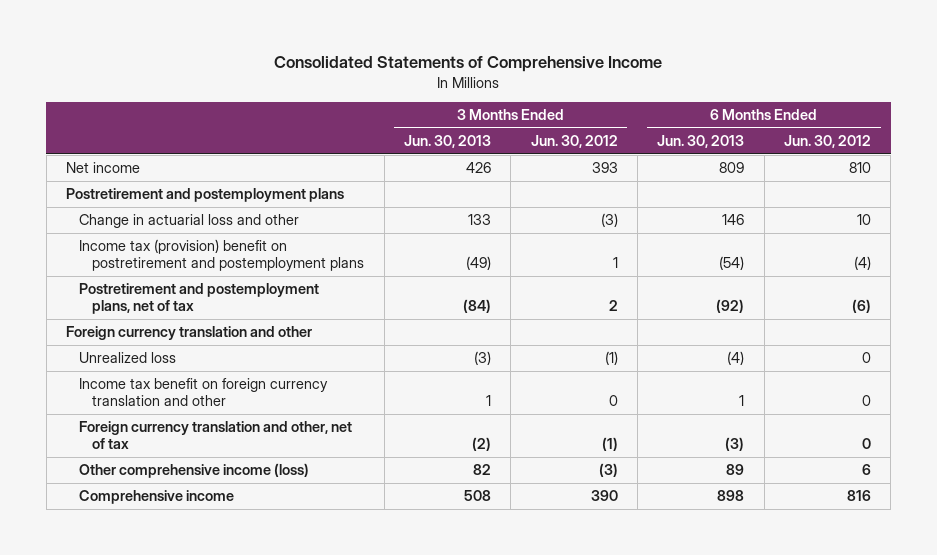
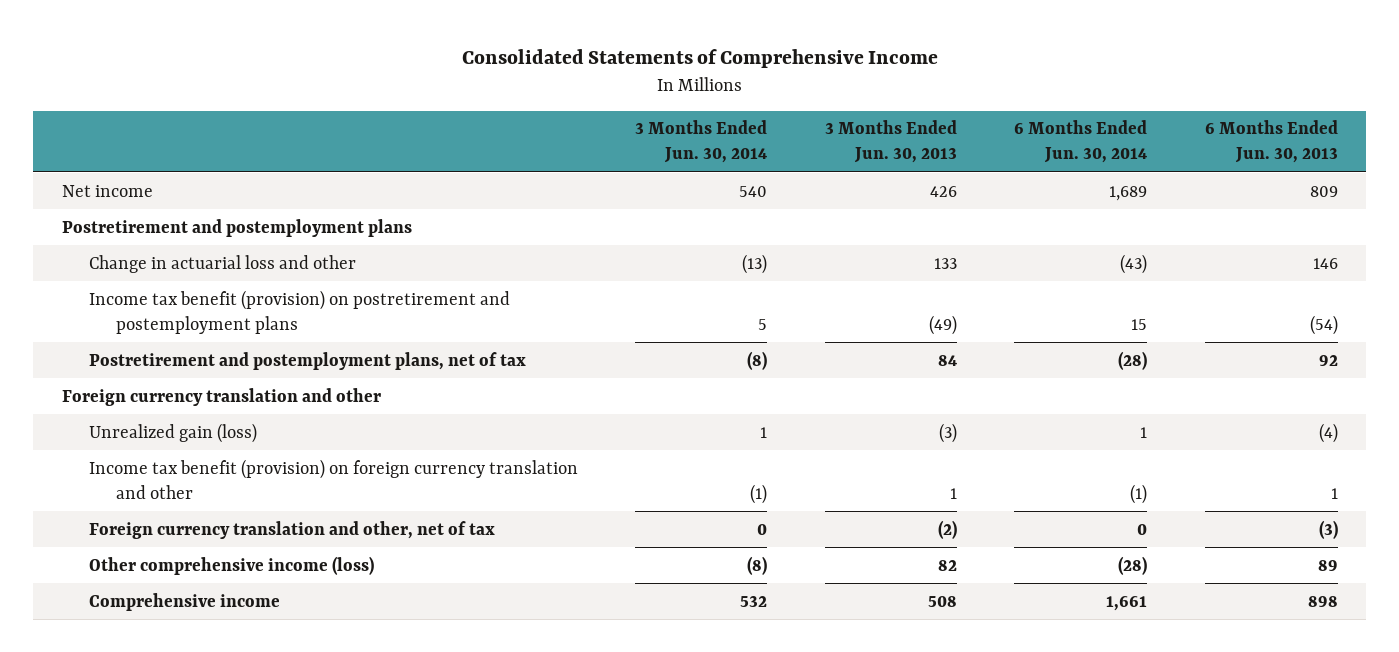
[530,135,618,149] Jun. 30, 2012 -> none
[783,135,871,149] Jun. 30, 2012 -> none
none -> [635,120,768,164] 3 Months Ended Jun. 30, 2014
none -> [1014,120,1148,164] 6 Months Ended Jun. 30, 2014
[79,239,365,272] Income tax (provision) benefit on postretirement and postemployment plans -> [88,289,510,334] Income tax benefit (provision) on postretirement and postemployment plans
[462,299,491,314] (84) -> [937,354,957,366] 84
[716,299,745,314] (92) -> [1318,354,1338,366] 92
[79,352,177,364] Unrealized loss -> [88,422,257,443] Unrealized gain (loss)
[79,378,329,407] Income tax benefit on foreign currency translation and other -> [88,458,578,499] Income tax benefit (provision) on foreign currency translation and other

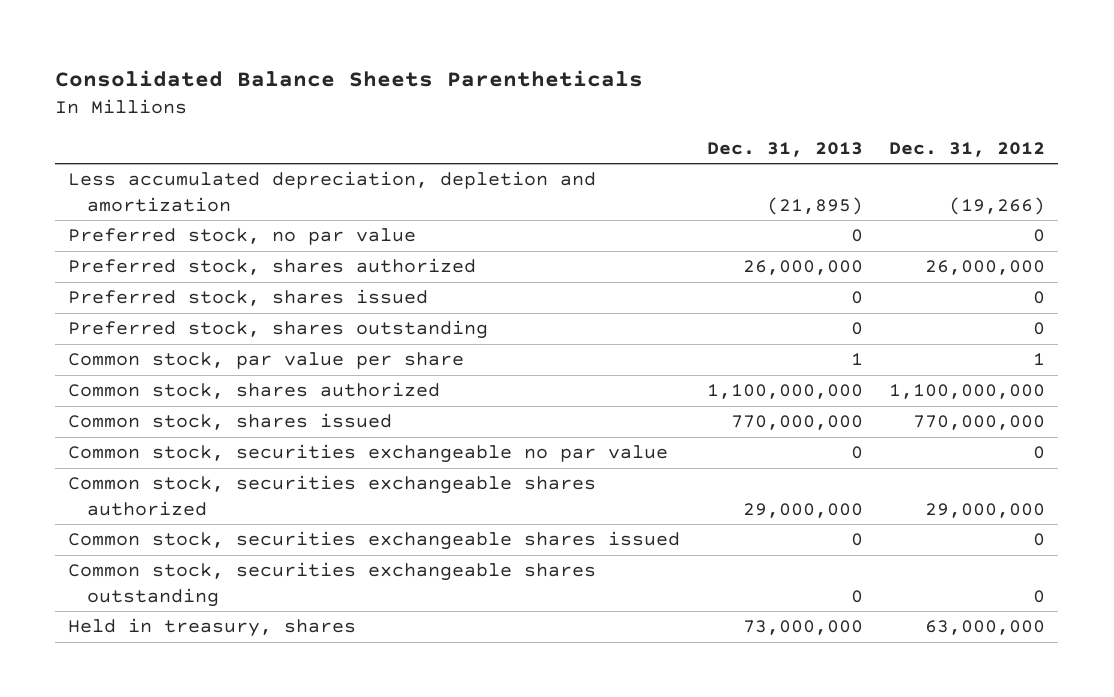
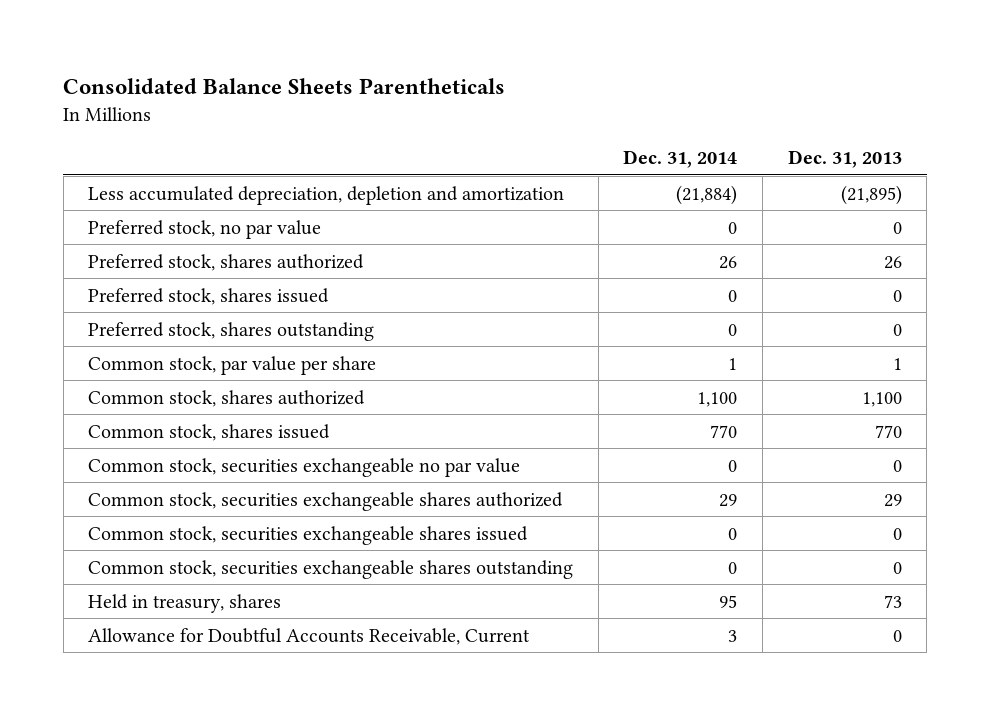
[889,141,1046,157] Dec. 31, 2012 -> none
none -> [623,149,738,168] Dec. 31, 2014
[742,260,863,276] 26,000,000 -> [883,255,902,269] 26
[706,384,863,400] 1,100,000,000 -> [861,391,902,407] 1,100
[730,415,863,431] 770,000,000 -> [874,424,902,438] 770
[742,502,863,518] 29,000,000 -> [883,493,902,507] 29
[742,620,863,636] 73,000,000 -> [883,594,902,608] 73
none -> [88,627,531,645] Allowance for Doubtful Accounts Receivable, Current

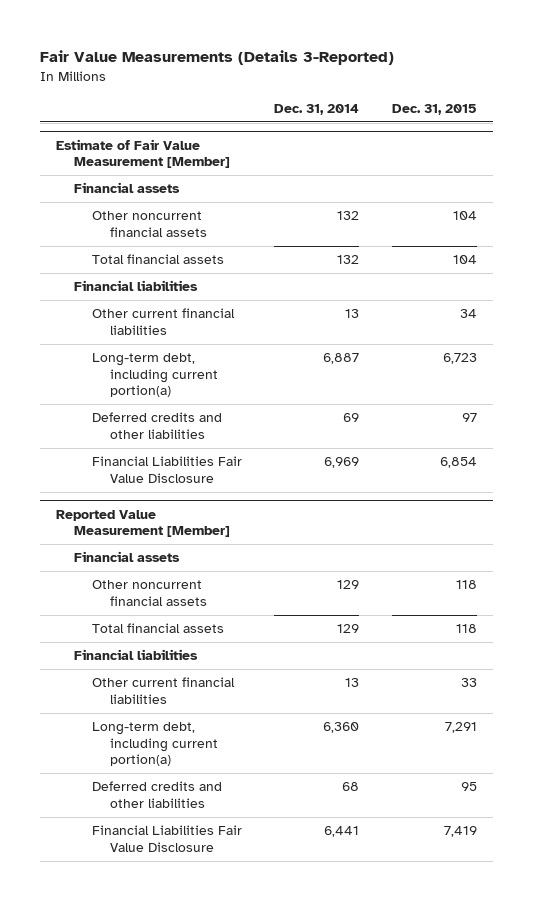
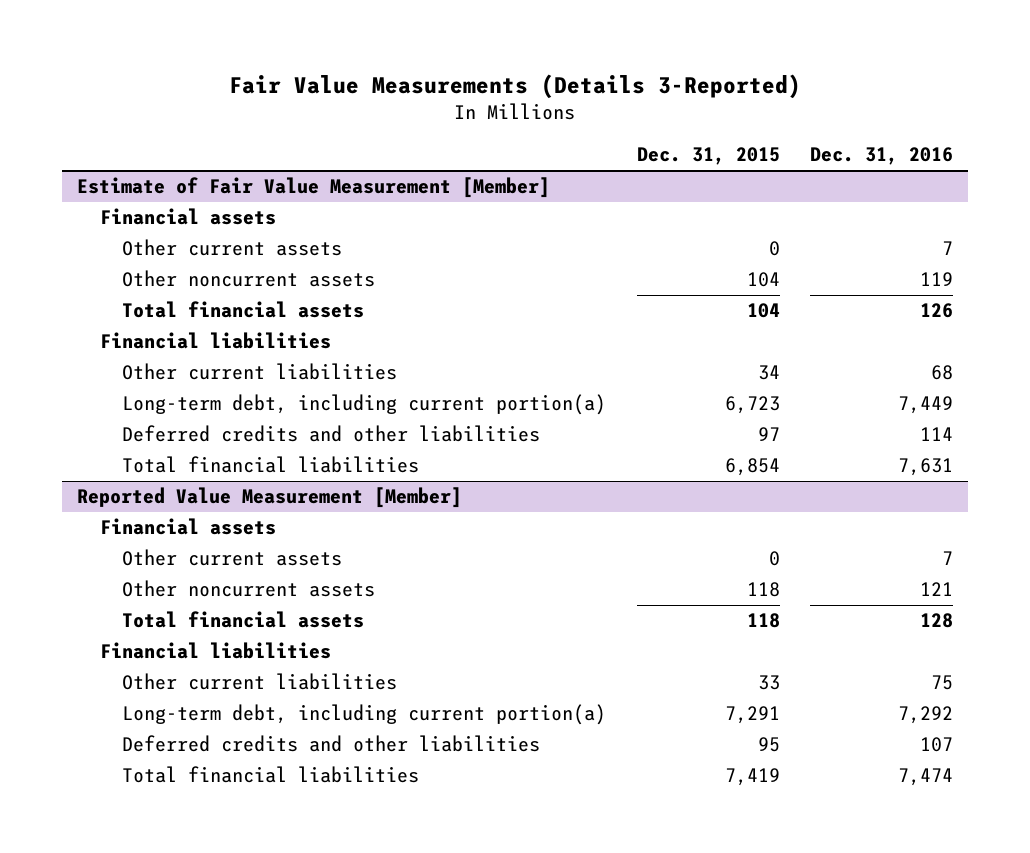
[274,104,360,116] Dec. 31, 2014 -> none
none -> [809,147,953,166] Dec. 31, 2016
none -> [122,239,343,257] Other current assets
[92,211,208,237] Other noncurrent financial assets -> [122,270,376,288] Other noncurrent assets
[92,308,236,335] Other current financial liabilities -> [122,363,398,381] Other current liabilities
[92,456,243,483] Financial Liabilities Fair Value Disclosure -> [122,456,420,474] Total financial liabilities
none -> [122,549,343,567] Other current assets
[92,580,208,606] Other noncurrent financial assets -> [122,580,376,598] Other noncurrent assets
[92,677,236,704] Other current financial liabilities -> [122,673,398,691] Other current liabilities
[92,825,243,852] Financial Liabilities Fair Value Disclosure -> [122,766,420,784] Total financial liabilities

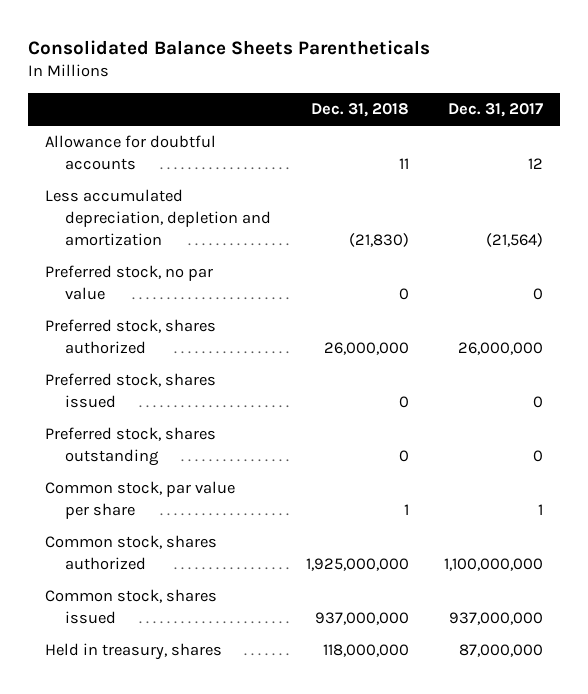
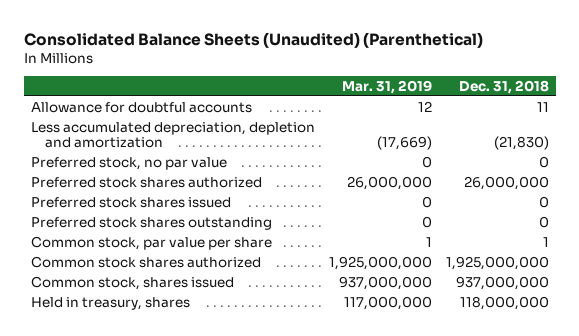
[27,39,430,55] Consolidated Balance Sheets Parentheticals -> [23,31,483,48] Consolidated Balance Sheets (Unaudited) (Parenthetical)
[447,103,543,118] Dec. 31, 2017 -> none
none -> [341,80,432,95] Mar. 31, 2019
[45,319,217,355] Preferred stock, shares authorized -> [30,176,262,188] Preferred stock shares authorized
[45,373,217,409] Preferred stock, shares issued -> [30,196,231,208] Preferred stock shares issued
[45,427,217,467] Preferred stock, shares outstanding -> [30,216,272,230] Preferred stock shares outstanding
[45,535,218,571] Common stock, shares authorized -> [30,255,261,268] Common stock shares authorized

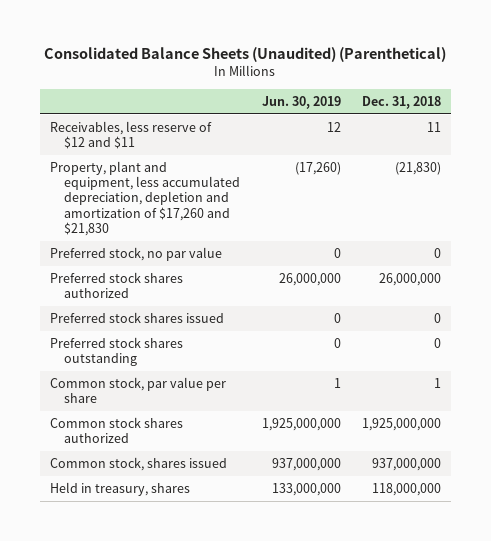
[341,80,432,95] Mar. 31, 2019 -> none
none -> [261,95,341,109] Jun. 30, 2019
[30,101,252,113] Allowance for doubtful accounts -> [50,121,213,150] Receivables, less reserve of $12 and $11
[30,121,315,149] Less accumulated depreciation, depletion and amortization -> [50,161,241,236] Property, plant and equipment, less accumulated depreciation, depletion and amortization of $17,260 and $21,830

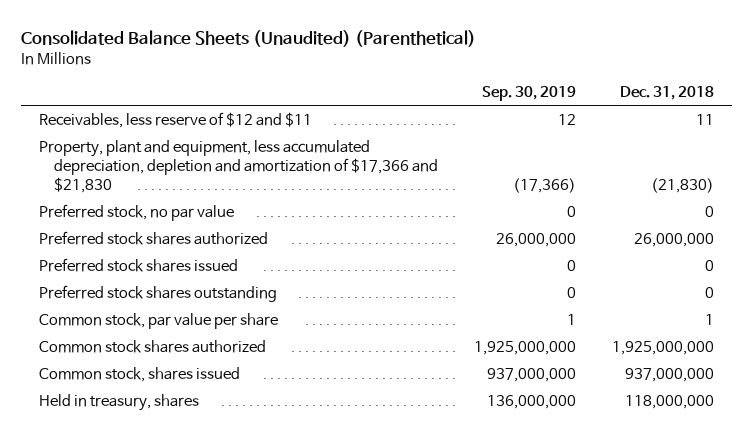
[261,95,341,109] Jun. 30, 2019 -> none
none -> [482,86,577,102] Sep. 30, 2019
[50,161,241,236] Property, plant and equipment, less accumulated depreciation, depletion and amortization of $17,260 and $21,830 -> [38,139,439,193] Property, plant and equipment, less accumulated depreciation, depletion and amortization of $17,366 and $21,830

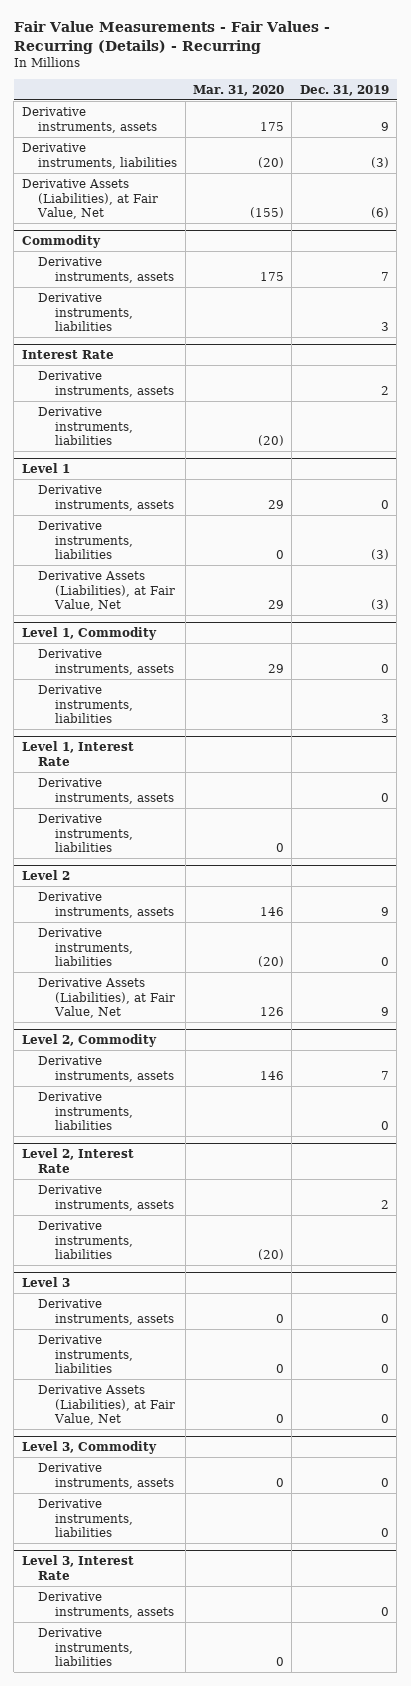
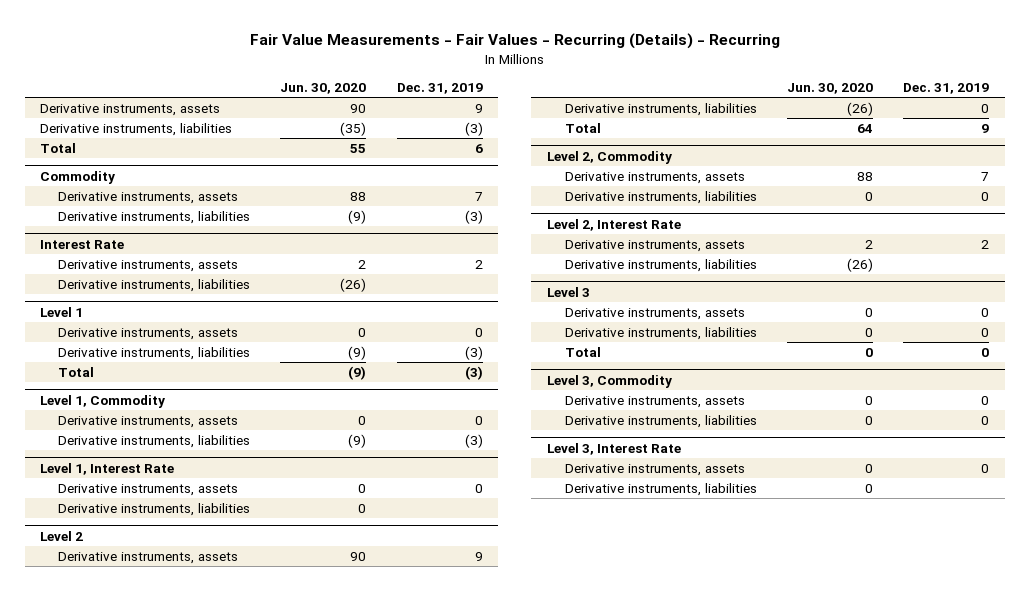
[193,84,285,96] Mar. 31, 2020 -> none
none -> [280,83,367,95] Jun. 30, 2020
[21,178,159,220] Derivative Assets (Liabilities), at Fair Value, Net -> none
none -> [39,142,76,153] Total
[380,322,389,332] 3 -> [464,209,483,224] (3)
[38,570,175,612] Derivative Assets (Liabilities), at Fair Value, Net -> [57,366,94,377] Total
[380,714,389,724] 3 -> [464,433,483,448] (3)
[38,977,175,1019] Derivative Assets (Liabilities), at Fair Value, Net -> [564,122,601,133] Total
[38,1384,175,1426] Derivative Assets (Liabilities), at Fair Value, Net -> [564,346,601,357] Total

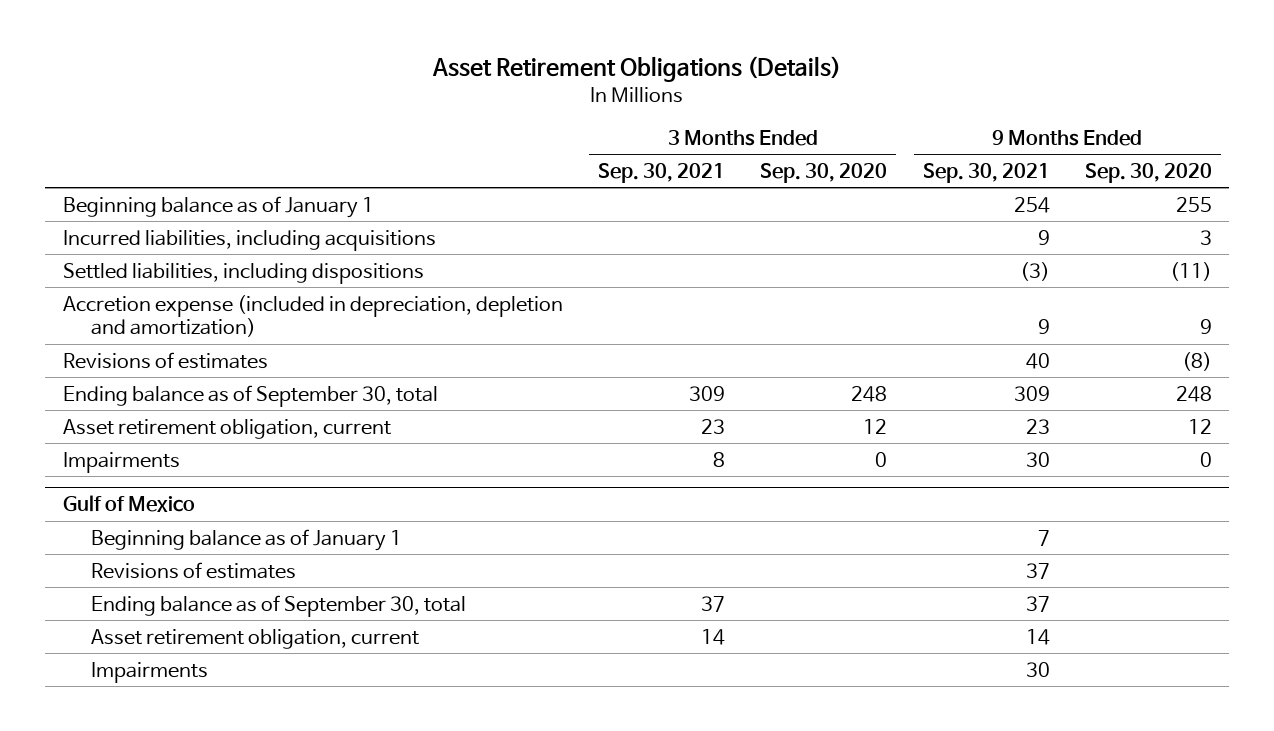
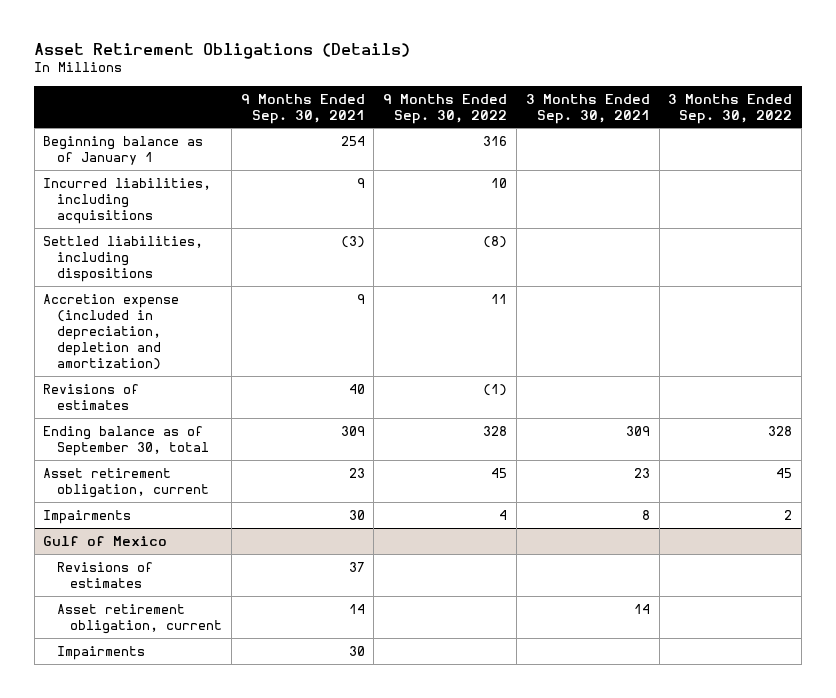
[760,162,888,183] Sep. 30, 2020 -> none
[1084,162,1212,183] Sep. 30, 2020 -> none
none -> [383,93,508,124] 9 Months Ended Sep. 30, 2022
none -> [668,93,793,124] 3 Months Ended Sep. 30, 2022
[90,528,402,551] Beginning balance as of January 1 -> none
[90,594,466,617] Ending balance as of September 30, total -> none

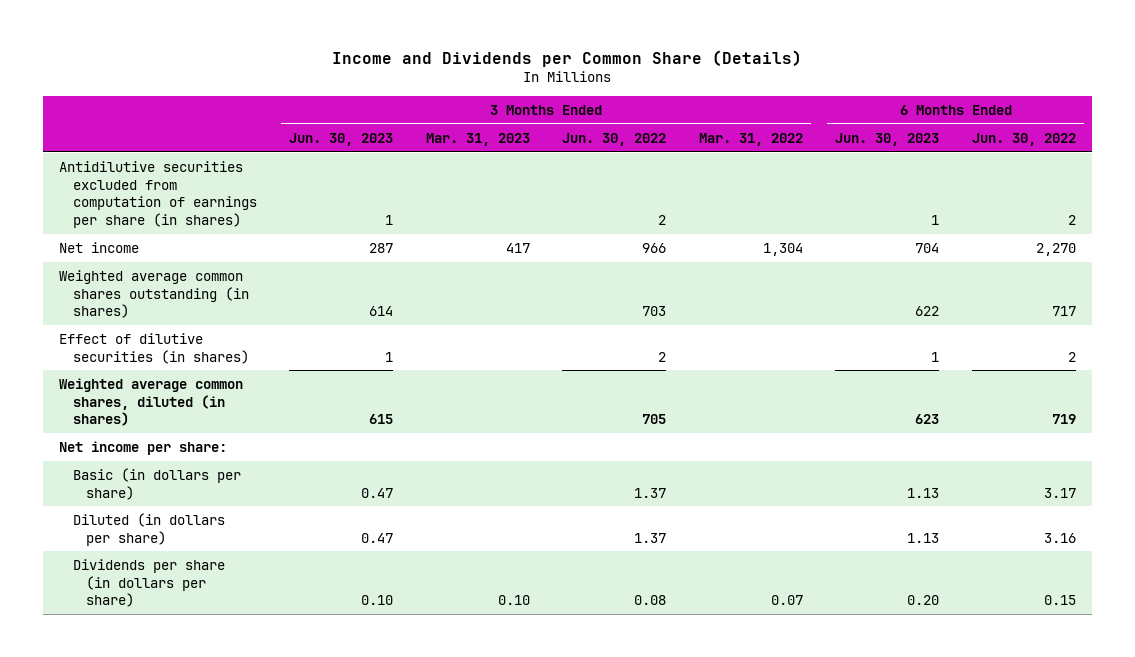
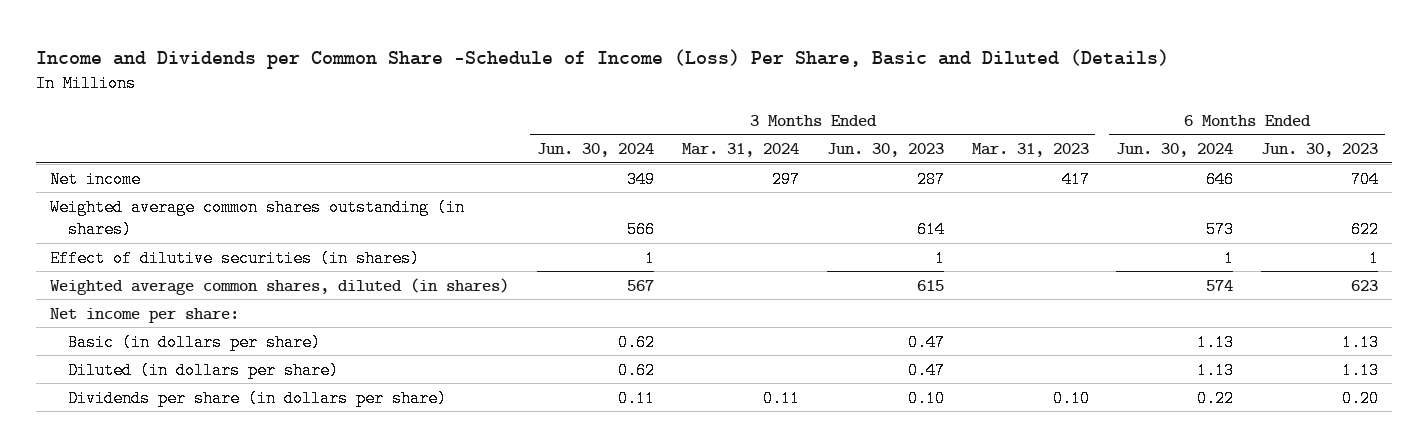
[332,49,803,67] Income and Dividends per Common Share (Details) -> [36,49,1170,70] Income and Dividends per Common Share -Schedule of Income (Loss) Per Share, Basic and Diluted (Details)
[562,132,667,146] Jun. 30, 2022 -> none
[698,132,803,146] Mar. 31, 2022 -> none
[971,132,1076,146] Jun. 30, 2022 -> none
none -> [536,143,654,158] Jun. 30, 2024
none -> [681,143,799,158] Mar. 31, 2024
none -> [1116,143,1234,158] Jun. 30, 2024
[59,160,257,228] Antidilutive securities excluded from computation of earnings per share (in shares) -> none

